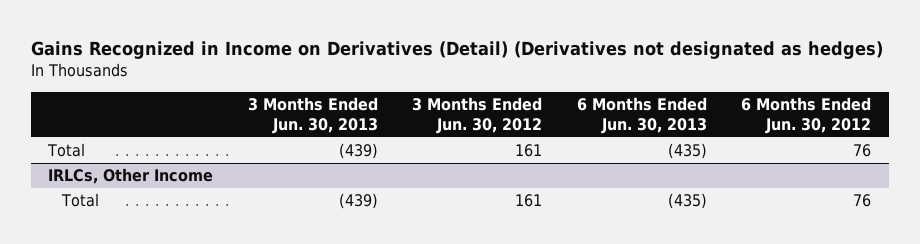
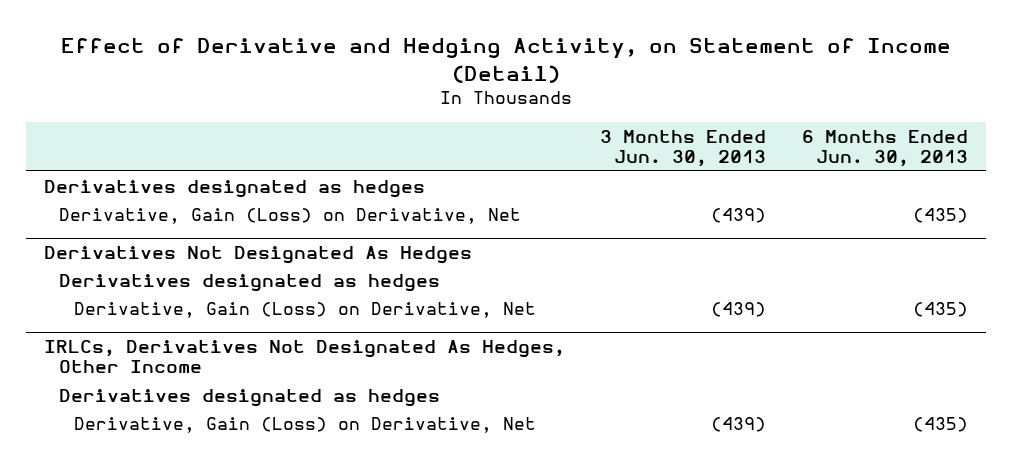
[30,41,883,60] Gains Recognized in Income on Derivatives (Detail) (Derivatives not designated as hedges) -> [60,38,951,83] Effect of Derivative and Hedging Activity, on Statement of Income (Detail)
[412,97,543,134] 3 Months Ended Jun. 30, 2012 -> none
[741,97,872,134] 6 Months Ended Jun. 30, 2012 -> none
[48,168,214,185] IRLCs, Other Income -> none
none -> [43,179,425,198] Derivatives designated as hedges
[47,143,86,158] Total -> [58,207,521,224] Derivative, Gain (Loss) on Derivative, Net
none -> [43,246,472,265] Derivatives Not Designated As Hedges
none -> [58,273,440,292] Derivatives designated as hedges
[61,193,100,208] Total -> [73,301,536,318] Derivative, Gain (Loss) on Derivative, Net
none -> [43,340,565,374] IRLCs, Derivatives Not Designated As Hedges, Other Income
none -> [58,388,440,407] Derivatives designated as hedges
none -> [73,416,536,433] Derivative, Gain (Loss) on Derivative, Net

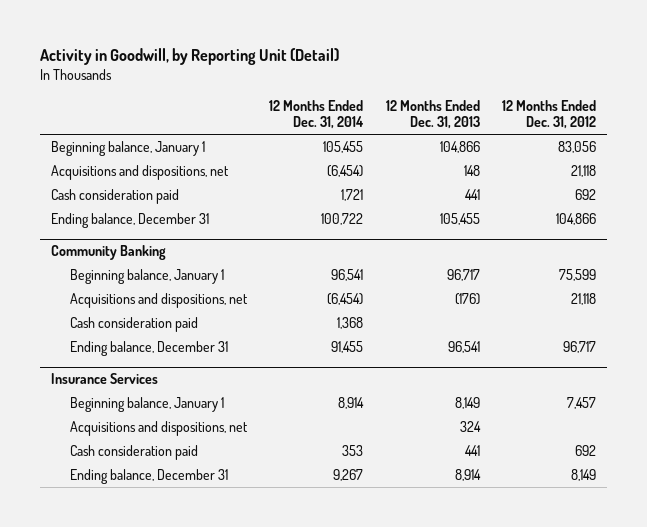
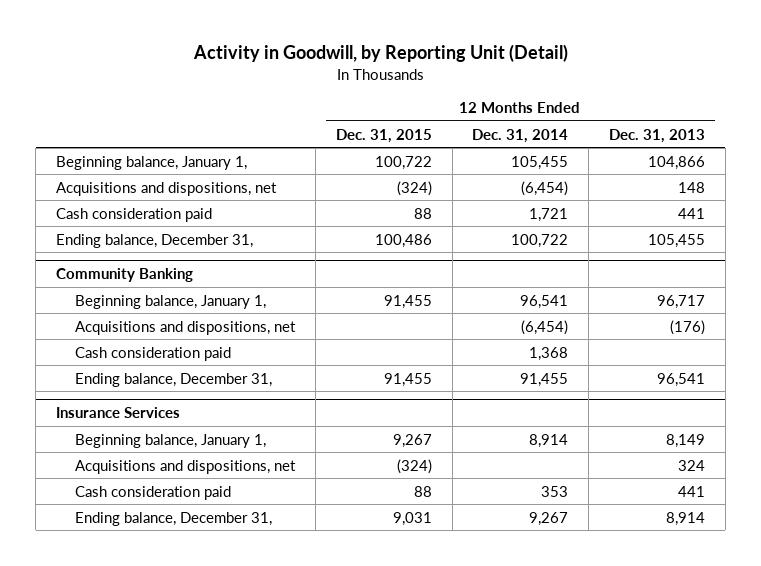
[501,99,596,130] 12 Months Ended Dec. 31, 2012 -> none
none -> [335,128,432,143] Dec. 31, 2015
[50,140,205,156] Beginning balance, January 1 -> [56,155,248,170] Beginning balance, January 1,
[50,212,209,228] Ending balance, December 31 -> [56,233,254,248] Ending balance, December 31,
[70,268,225,284] Beginning balance, January 1 -> [75,294,267,309] Beginning balance, January 1,
[70,340,229,356] Ending balance, December 31 -> [75,372,273,387] Ending balance, December 31,
[70,396,225,412] Beginning balance, January 1 -> [75,433,267,448] Beginning balance, January 1,
[70,468,229,484] Ending balance, December 31 -> [75,511,273,526] Ending balance, December 31,

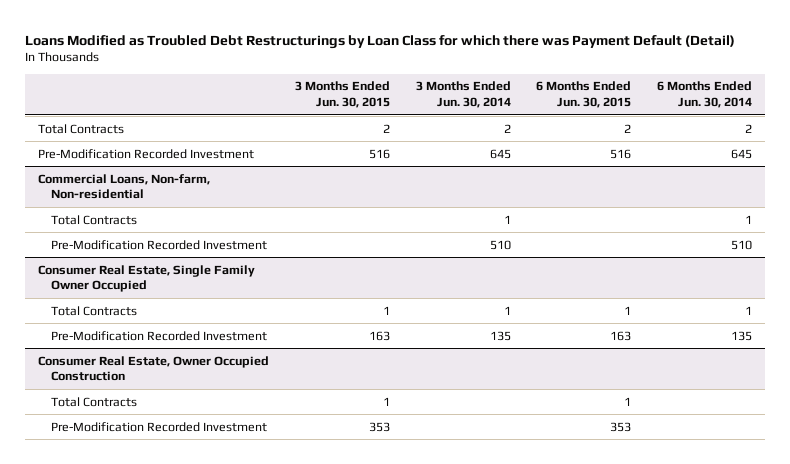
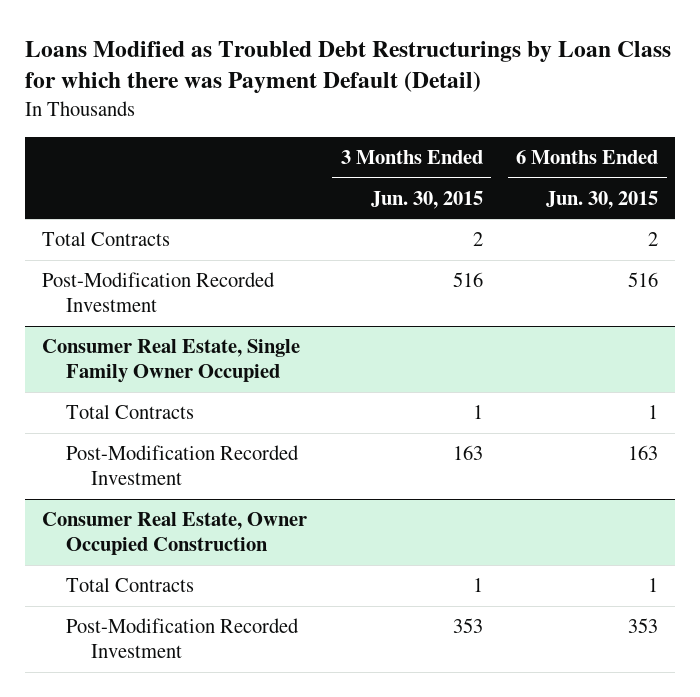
[415,81,511,108] 3 Months Ended Jun. 30, 2014 -> none
[656,81,752,108] 6 Months Ended Jun. 30, 2014 -> none
[38,173,211,200] Commercial Loans, Non-farm, Non-residential -> none
[51,214,138,225] Total Contracts -> none
[51,239,268,250] Pre-Modification Recorded Investment -> none
[38,148,255,159] Pre-Modification Recorded Investment -> [41,272,275,313] Post-Modification Recorded Investment
[51,330,268,341] Pre-Modification Recorded Investment -> [66,445,300,486] Post-Modification Recorded Investment
[51,421,268,432] Pre-Modification Recorded Investment -> [66,618,300,659] Post-Modification Recorded Investment

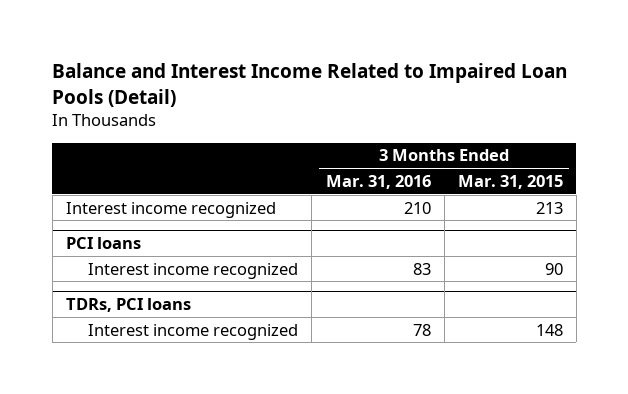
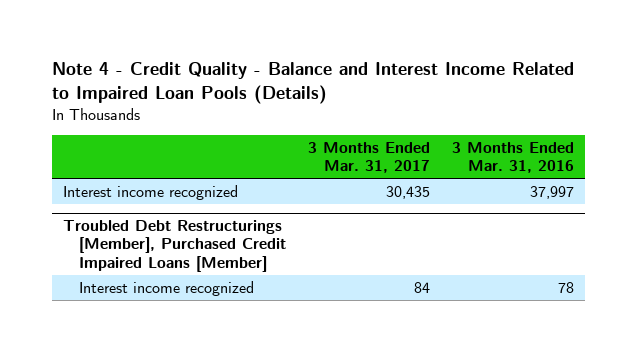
[52,62,568,107] Balance and Interest Income Related to Impaired Loan Pools (Detail) -> [51,62,574,105] Note 4 - Credit Quality - Balance and Interest Income Related to Impaired Loan Pools (Details)
[457,174,563,189] Mar. 31, 2015 -> none
none -> [308,141,431,174] 3 Months Ended Mar. 31, 2017
[65,237,141,250] PCI loans -> none
[88,262,299,279] Interest income recognized -> none
[65,298,191,313] TDRs, PCI loans -> none
[403,201,431,214] 210 -> [529,185,574,199] 37,997
none -> [62,220,287,272] Troubled Debt Restructurings [Member], Purchased Credit Impaired Loans [Member]

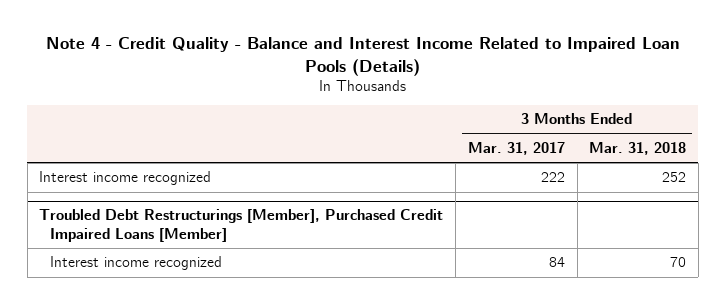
[451,141,574,174] 3 Months Ended Mar. 31, 2016 -> none
none -> [589,142,687,156] Mar. 31, 2018
[386,185,431,199] 30,435 -> [540,172,565,183] 222

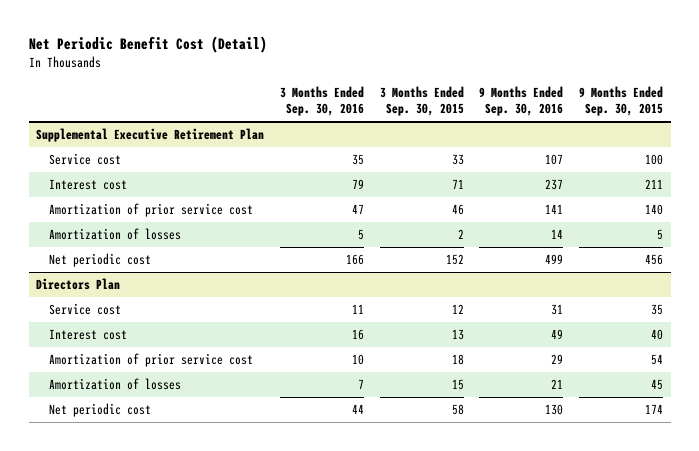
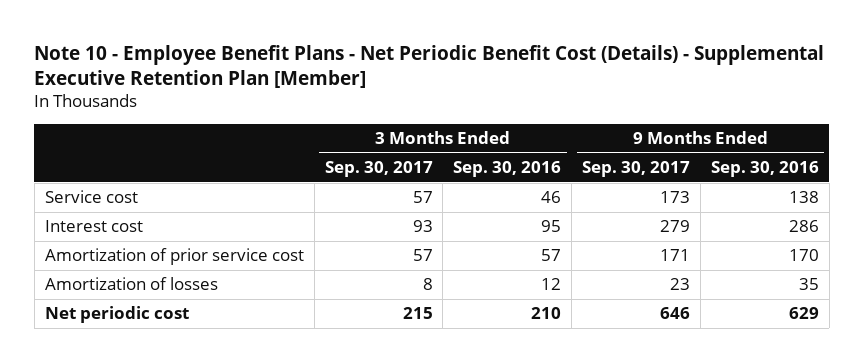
[28,35,267,53] Net Periodic Benefit Cost (Detail) -> [34,44,825,89] Note 10 - Employee Benefit Plans - Net Periodic Benefit Cost (Details) - Supplemental Executive Retention Plan [Member]
[379,85,464,117] 3 Months Ended Sep. 30, 2015 -> none
[578,85,663,117] 9 Months Ended Sep. 30, 2015 -> none
none -> [324,160,433,177] Sep. 30, 2017
none -> [582,160,691,177] Sep. 30, 2017
[36,128,265,143] Supplemental Executive Retirement Plan -> none
[36,278,121,291] Directors Plan -> none
[49,303,122,316] Service cost -> none
[49,329,128,341] Interest cost -> none
[49,353,254,368] Amortization of prior service cost -> none
[49,378,182,391] Amortization of losses -> none
[49,403,152,418] Net periodic cost -> none
[352,154,365,166] 35 -> [541,191,562,204] 46
[545,154,564,166] 107 -> [788,191,819,204] 138
[352,179,365,190] 79 -> [541,220,562,233] 95
[545,179,564,191] 237 -> [788,220,819,233] 286
[352,204,365,215] 47 -> [541,249,562,262] 57
[545,204,564,215] 141 -> [788,249,819,262] 170
[358,229,365,241] 5 -> [541,278,562,291] 12
[551,229,564,240] 14 -> [798,278,819,291] 35
[346,254,365,266] 166 -> [531,307,562,320] 210
[545,254,564,265] 499 -> [788,307,819,320] 629

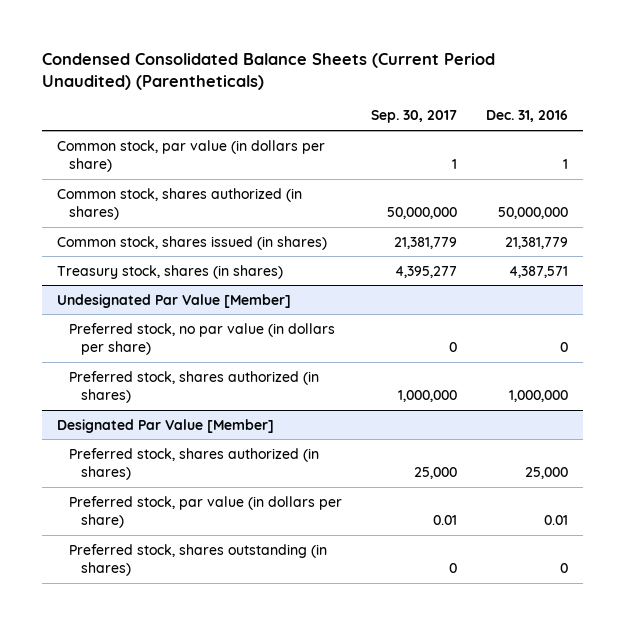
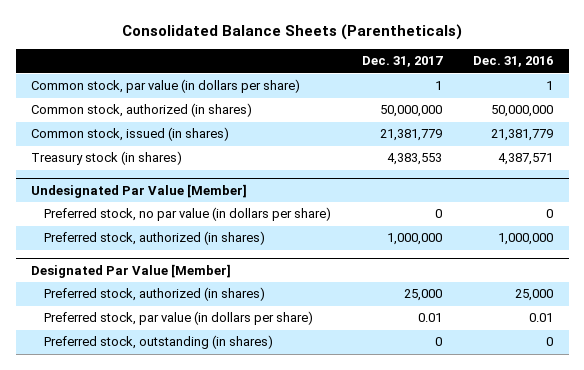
[42,52,496,90] Condensed Consolidated Balance Sheets (Current Period Unaudited) (Parentheticals) -> [122,23,463,40] Consolidated Balance Sheets (Parentheticals)
[370,110,457,124] Sep. 30, 2017 -> none
none -> [361,56,443,68] Dec. 31, 2017
[57,187,303,221] Common stock, shares authorized (in shares) -> [31,103,253,118] Common stock, authorized (in shares)
[57,235,328,250] Common stock, shares issued (in shares) -> [31,127,230,142] Common stock, issued (in shares)
[57,264,284,279] Treasury stock, shares (in shares) -> [31,151,183,166] Treasury stock (in shares)
[68,370,319,404] Preferred stock, shares authorized (in shares) -> [43,231,265,246] Preferred stock, authorized (in shares)
[68,447,319,481] Preferred stock, shares authorized (in shares) -> [43,287,265,302] Preferred stock, authorized (in shares)
[68,543,327,577] Preferred stock, shares outstanding (in shares) -> [43,335,273,350] Preferred stock, outstanding (in shares)

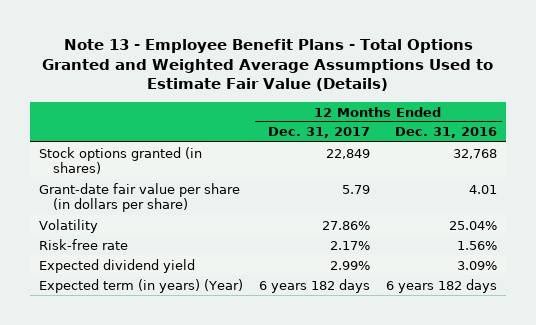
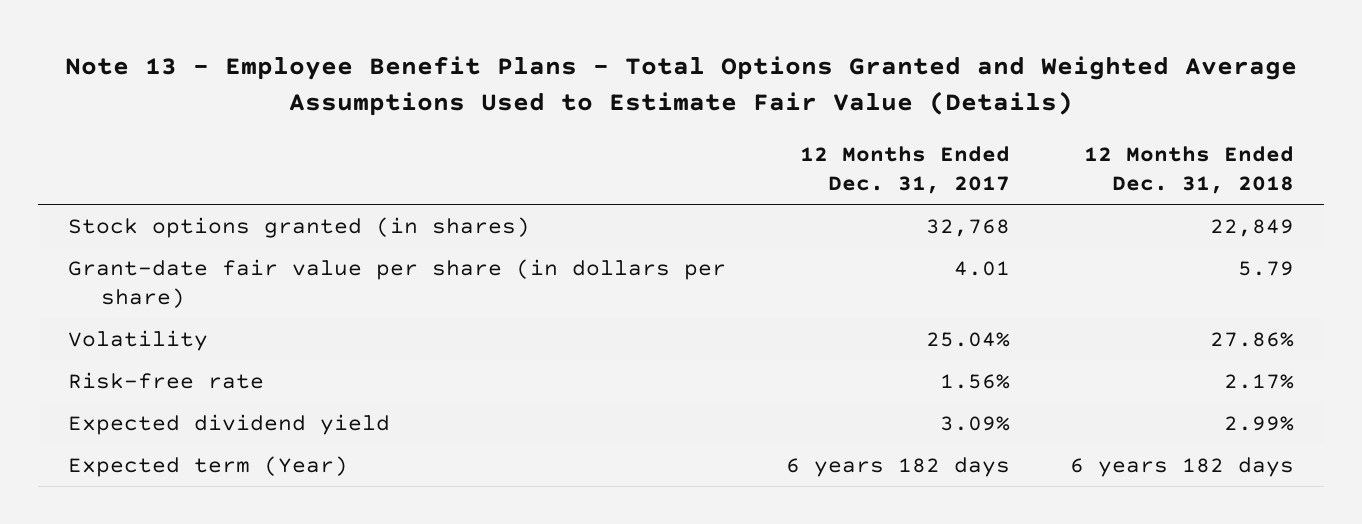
[395,127,498,139] Dec. 31, 2016 -> none
none -> [1083,145,1294,195] 12 Months Ended Dec. 31, 2018
[325,148,370,159] 22,849 -> [925,218,1010,237] 32,768
[341,184,370,194] 5.79 -> [953,260,1010,276] 4.01
[321,220,370,230] 27.86% -> [925,331,1010,347] 25.04%
[329,240,370,250] 2.17% -> [939,373,1010,389] 1.56%
[329,260,370,270] 2.99% -> [939,415,1010,431] 3.09%
[38,278,243,293] Expected term (in years) (Year) -> [67,455,348,477] Expected term (Year)

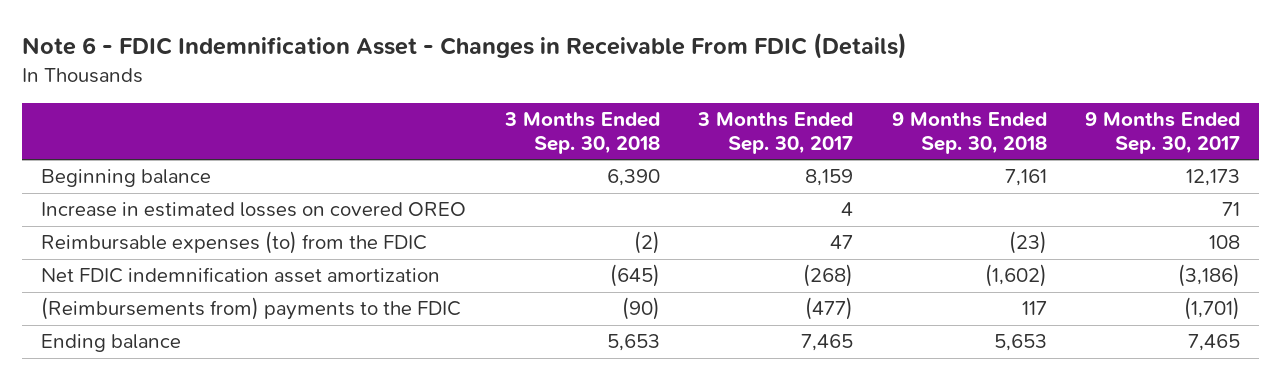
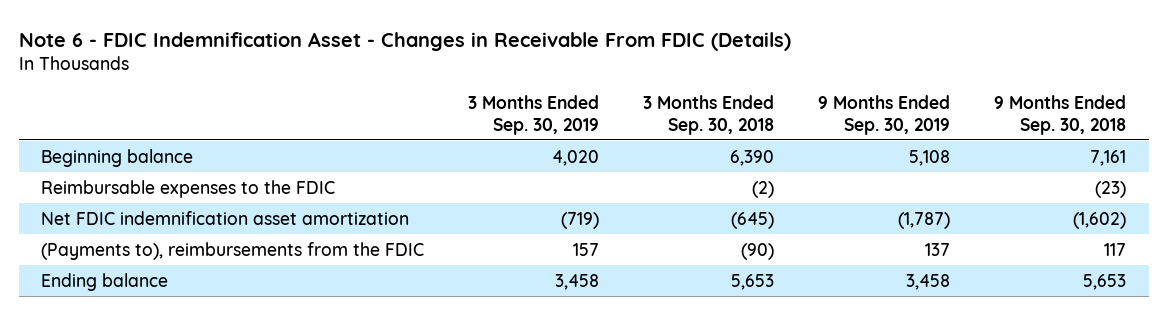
[697,111,854,154] 3 Months Ended Sep. 30, 2017 -> none
[1084,111,1240,154] 9 Months Ended Sep. 30, 2017 -> none
none -> [468,95,600,135] 3 Months Ended Sep. 30, 2019
none -> [818,95,951,135] 9 Months Ended Sep. 30, 2019
[41,202,467,218] Increase in estimated losses on covered OREO -> none
[41,231,428,255] Reimbursable expenses (to) from the FDIC -> [41,179,336,198] Reimbursable expenses to the FDIC
[41,297,462,321] (Reimbursements from) payments to the FDIC -> [41,241,425,260] (Payments to), reimbursements from the FDIC

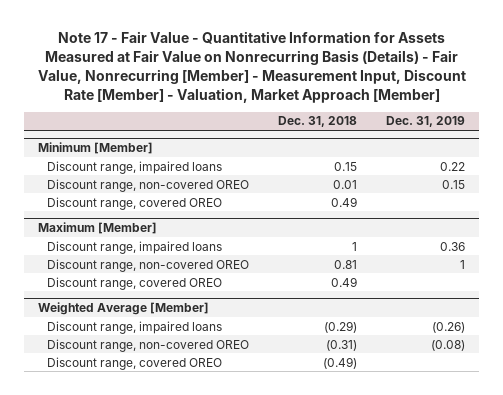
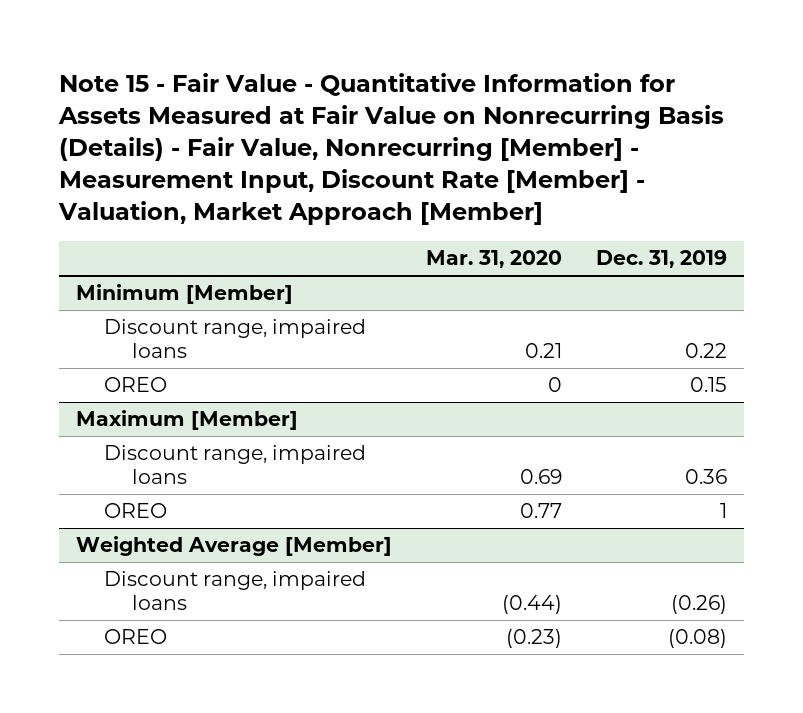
[37,30,466,103] Note 17 - Fair Value - Quantitative Information for Assets Measured at Fair Value on Nonrecurring Basis (Details) - Fair Value, Nonrecurring [Member] - Measurement Input, Discount Rate [Member] - Valuation, Market Approach [Member] -> [58,72,725,226] Note 15 - Fair Value - Quantitative Information for Assets Measured at Fair Value on Nonrecurring Basis (Details) - Fair Value, Nonrecurring [Member] - Measurement Input, Discount Rate [Member] - Valuation, Market Approach [Member]
[278,116,358,128] Dec. 31, 2018 -> none
none -> [426,250,563,269] Mar. 31, 2020
[47,196,223,210] Discount range, covered OREO -> none
[47,178,250,192] Discount range, non-covered OREO -> [104,377,168,393] OREO
[47,276,223,290] Discount range, covered OREO -> none
[47,258,250,272] Discount range, non-covered OREO -> [104,503,168,519] OREO
[47,356,223,370] Discount range, covered OREO -> none
[47,338,250,352] Discount range, non-covered OREO -> [104,629,168,645] OREO

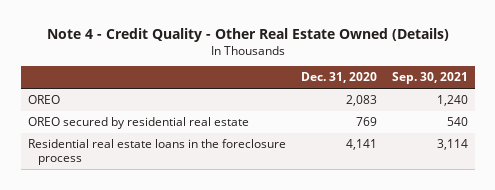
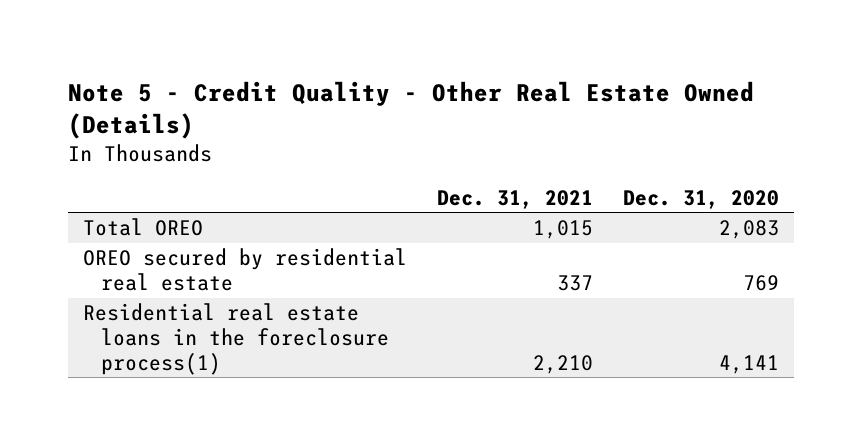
[46,27,449,42] Note 4 - Credit Quality - Other Real Estate Owned (Details) -> [67,80,754,140] Note 5 - Credit Quality - Other Real Estate Owned (Details)
[391,72,468,85] Sep. 30, 2021 -> none
none -> [436,189,593,209] Dec. 31, 2021
[27,95,60,105] OREO -> [82,218,203,237] Total OREO
[27,139,286,165] Residential real estate loans in the foreclosure process -> [82,303,389,375] Residential real estate loans in the foreclosure process(1)

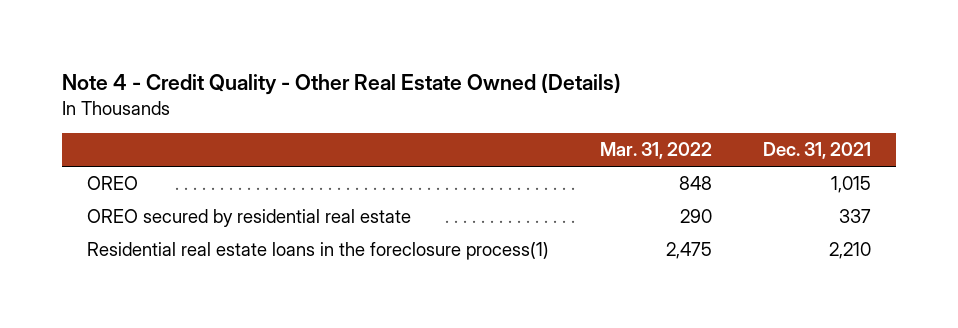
[67,80,754,140] Note 5 - Credit Quality - Other Real Estate Owned (Details) -> [62,73,622,96] Note 4 - Credit Quality - Other Real Estate Owned (Details)
[622,189,779,209] Dec. 31, 2020 -> none
none -> [600,142,713,160] Mar. 31, 2022
[82,218,203,237] Total OREO -> [87,176,139,191] OREO

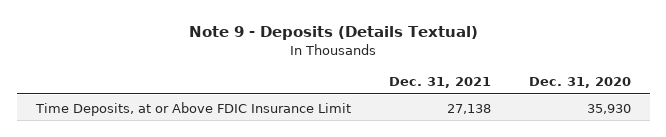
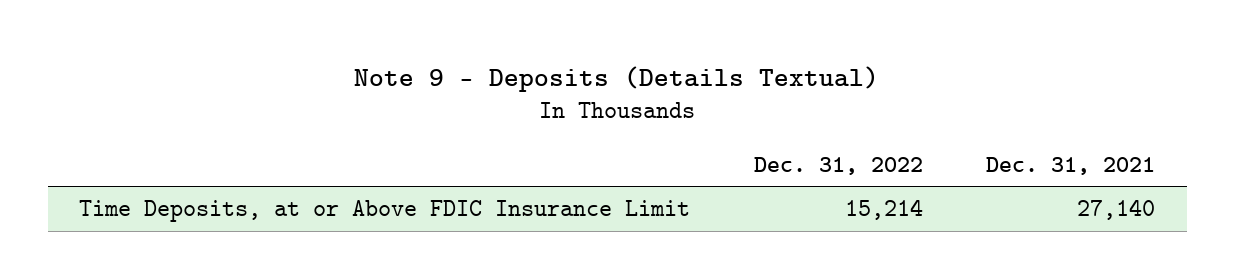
[528,76,631,88] Dec. 31, 2020 -> none
none -> [753,156,923,175] Dec. 31, 2022
[446,103,491,114] 27,138 -> [1077,199,1156,221] 27,140

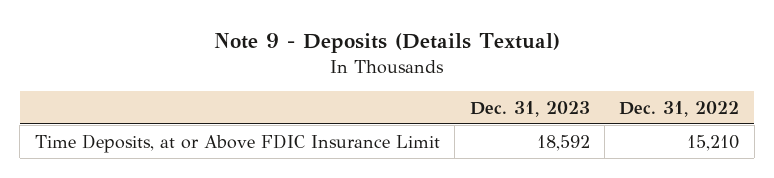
[986,156,1156,175] Dec. 31, 2021 -> none
none -> [469,100,590,117] Dec. 31, 2023
[844,199,923,221] 15,214 -> [687,134,740,151] 15,210

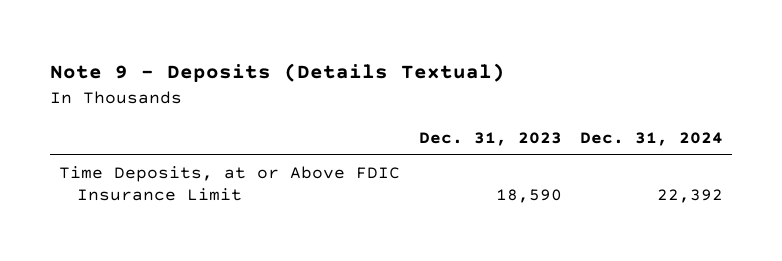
[619,100,740,117] Dec. 31, 2022 -> none
none -> [580,132,724,147] Dec. 31, 2024
[536,134,590,151] 18,592 -> [495,188,562,203] 18,590

